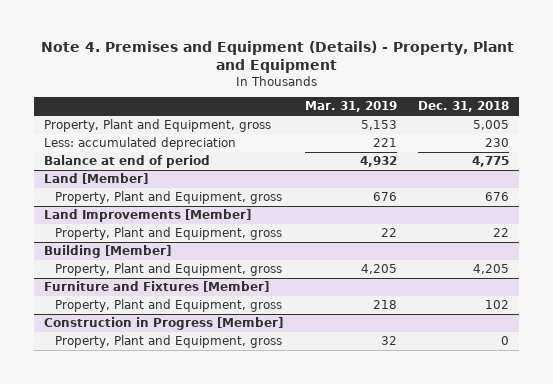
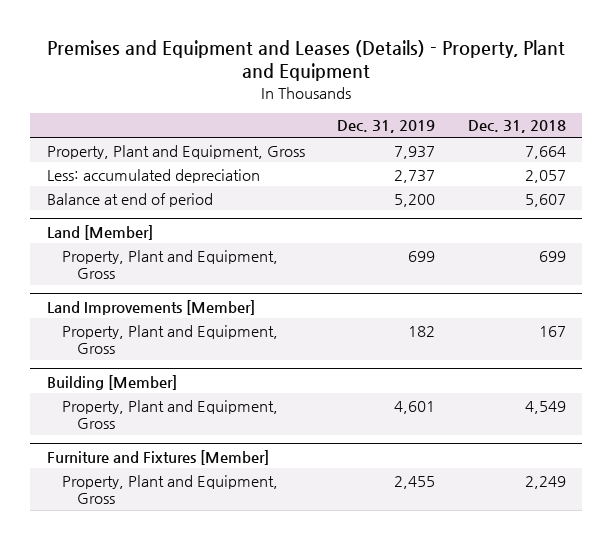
[40,40,514,73] Note 4. Premises and Equipment (Details) - Property, Plant and Equipment -> [47,39,566,82] Premises and Equipment and Leases (Details) - Property, Plant and Equipment
[304,101,397,113] Mar. 31, 2019 -> none
none -> [337,120,436,134] Dec. 31, 2019
[44,119,272,133] Property, Plant and Equipment, gross -> [46,144,305,159] Property, Plant and Equipment, Gross
[472,120,509,131] 5,005 -> [525,145,567,159] 7,664
[484,138,509,148] 230 -> [525,169,567,183] 2,057
[471,156,509,168] 4,775 -> [525,193,567,207] 5,607
[54,191,282,205] Property, Plant and Equipment, gross -> [61,249,278,280] Property, Plant and Equipment, Gross
[484,192,509,202] 676 -> [539,250,567,262] 699
[54,227,282,241] Property, Plant and Equipment, gross -> [61,324,278,355] Property, Plant and Equipment, Gross
[492,228,509,238] 22 -> [539,325,567,337] 167
[54,263,282,277] Property, Plant and Equipment, gross -> [61,399,278,430] Property, Plant and Equipment, Gross
[472,264,509,275] 4,205 -> [525,400,567,414] 4,549
[44,317,284,331] Construction in Progress [Member] -> none
[54,335,282,349] Property, Plant and Equipment, gross -> none
[54,299,282,313] Property, Plant and Equipment, gross -> [61,474,278,505] Property, Plant and Equipment, Gross
[484,300,509,310] 102 -> [525,475,567,489] 2,249

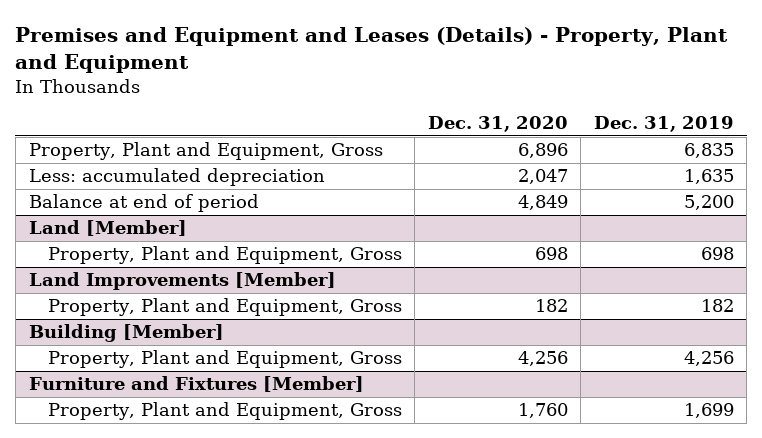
[468,120,567,134] Dec. 31, 2018 -> none
none -> [427,116,568,133] Dec. 31, 2020
[394,145,436,159] 7,937 -> [683,143,734,159] 6,835
[394,169,436,183] 2,737 -> [683,169,734,185] 1,635
[408,250,436,262] 699 -> [700,247,734,261] 698
[394,400,436,414] 4,601 -> [683,351,734,367] 4,256
[394,475,436,489] 2,455 -> [683,403,734,419] 1,699

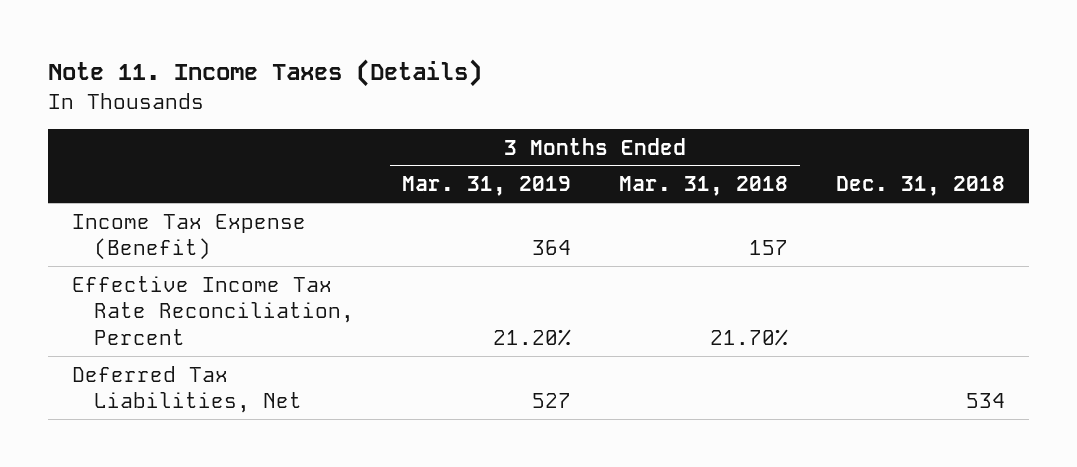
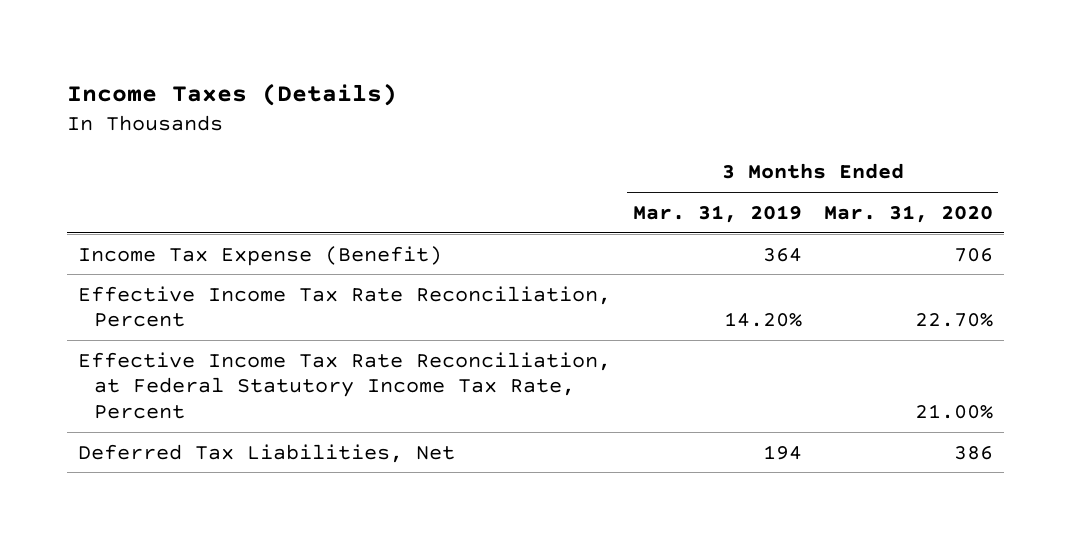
[47,59,482,88] Note 11. Income Taxes (Details) -> [66,82,397,106] Income Taxes (Details)
[618,176,788,197] Mar. 31, 2018 -> none
[836,176,1006,197] Dec. 31, 2018 -> none
none -> [823,204,993,223] Mar. 31, 2020
[492,329,571,347] 21.20% -> [723,312,802,328] 14.20%
none -> [77,351,611,420] Effective Income Tax Rate Reconciliation, at Federal Statutory Income Tax Rate, Percent
[531,393,571,409] 527 -> [762,444,802,460] 194

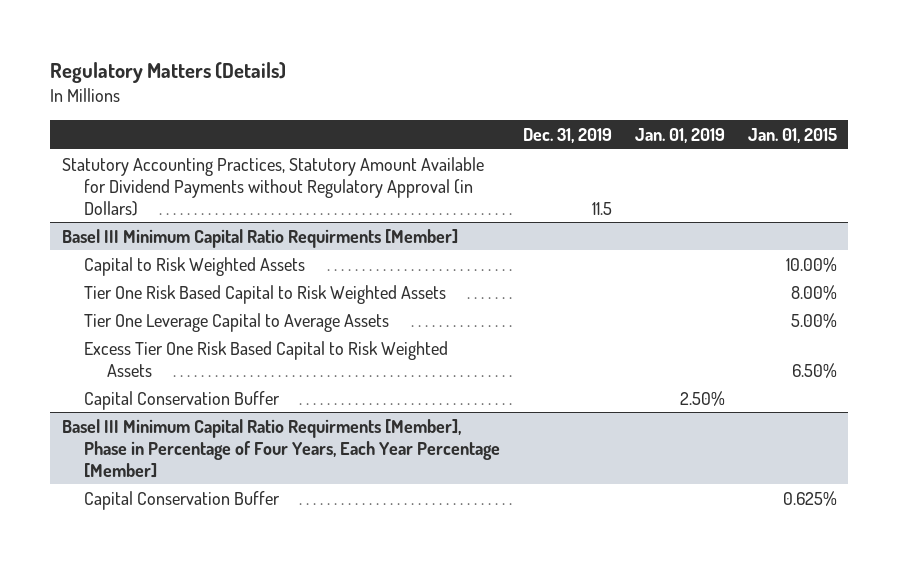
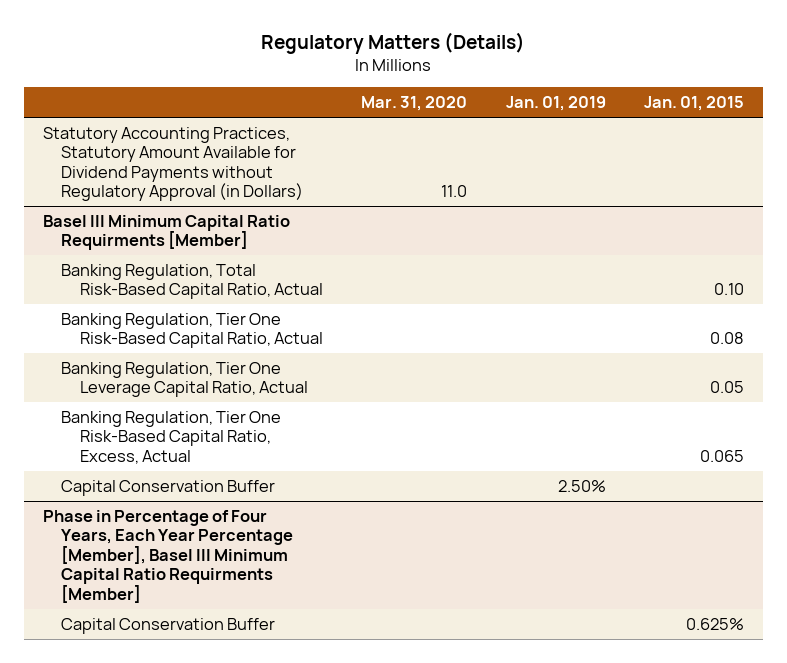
[522,127,612,143] Dec. 31, 2019 -> none
none -> [361,96,468,112] Mar. 31, 2020
[84,256,306,276] Capital to Risk Weighted Assets -> none
none -> [61,263,323,300] Banking Regulation, Total Risk-Based Capital Ratio, Actual
[84,284,447,304] Tier One Risk Based Capital to Risk Weighted Assets -> [61,312,323,349] Banking Regulation, Tier One Risk-Based Capital Ratio, Actual
[790,284,837,300] 8.00% -> [710,332,745,345] 0.08
[84,312,390,332] Tier One Leverage Capital to Average Assets -> [61,361,308,398] Banking Regulation, Tier One Leverage Capital Ratio, Actual
[790,312,837,328] 5.00% -> [710,381,745,394] 0.05
[84,340,449,377] Excess Tier One Risk Based Capital to Risk Weighted Assets -> [61,410,282,464] Banking Regulation, Tier One Risk-Based Capital Ratio, Excess, Actual
[791,362,837,378] 6.50% -> [700,449,745,462] 0.065
[61,418,501,478] Basel III Minimum Capital Ratio Requirments [Member], Phase in Percentage of Four Years, Each Year Percentage [Member] -> [42,509,294,603] Phase in Percentage of Four Years, Each Year Percentage [Member], Basel III Minimum Capital Ratio Requirments [Member]

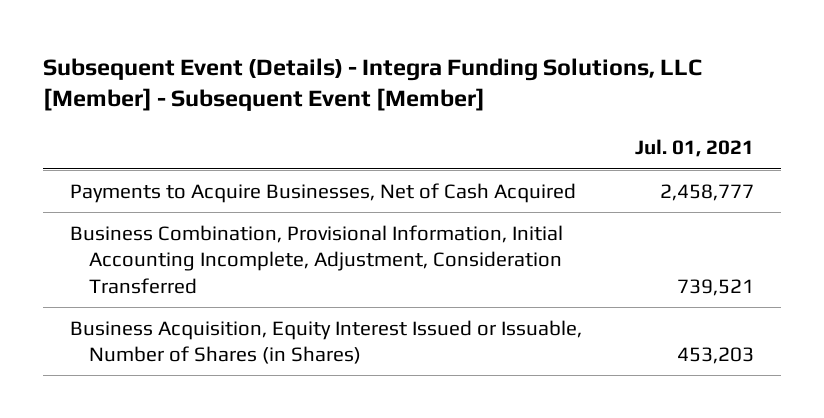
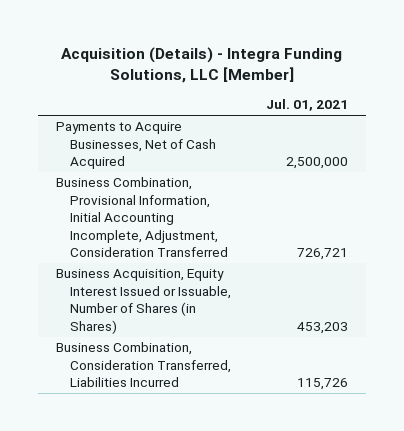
[42,57,702,112] Subsequent Event (Details) - Integra Funding Solutions, LLC [Member] - Subsequent Event [Member] -> [61,47,343,84] Acquisition (Details) - Integra Funding Solutions, LLC [Member]
[660,183,755,201] 2,458,777 -> [286,157,349,170] 2,500,000
[677,278,755,296] 739,521 -> [297,248,349,261] 726,721
none -> [56,342,231,388] Business Combination, Consideration Transferred, Liabilities Incurred

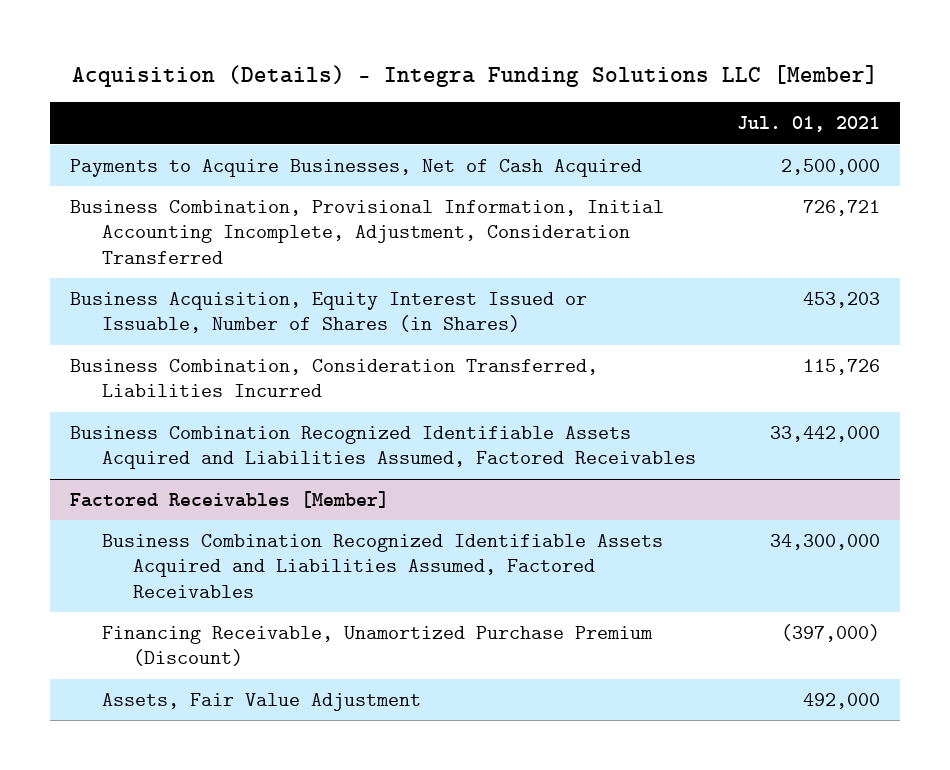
[61,47,343,84] Acquisition (Details) - Integra Funding Solutions, LLC [Member] -> [71,64,878,87] Acquisition (Details) - Integra Funding Solutions LLC [Member]
none -> [70,425,696,470] Business Combination Recognized Identifiable Assets Acquired and Liabilities Assumed, Factored Receivables
none -> [70,490,390,508] Factored Receivables [Member]
none -> [101,533,663,598] Business Combination Recognized Identifiable Assets Acquired and Liabilities Assumed, Factored Receivables
none -> [101,625,653,667] Financing Receivable, Unamortized Purchase Premium (Discount)
none -> [101,692,421,711] Assets, Fair Value Adjustment

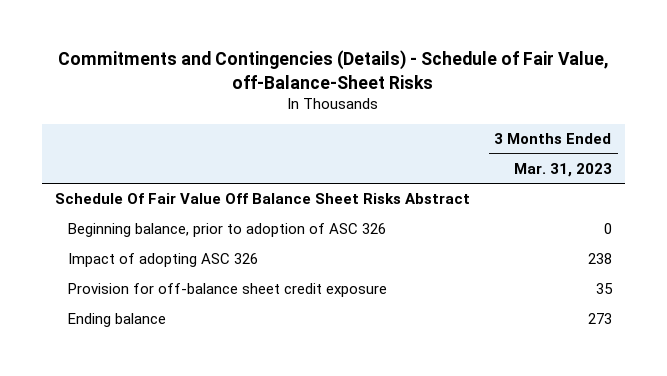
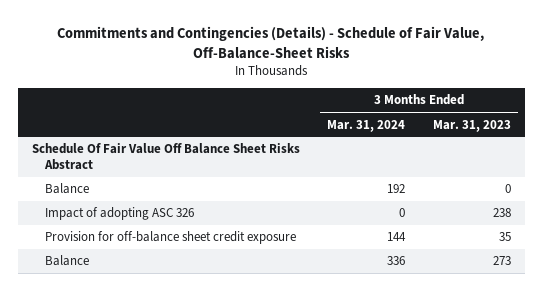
[58,50,609,89] Commitments and Contingencies (Details) - Schedule of Fair Value, off-Balance-Sheet Risks -> [57,25,485,59] Commitments and Contingencies (Details) - Schedule of Fair Value, Off-Balance-Sheet Risks
none -> [327,119,406,132] Mar. 31, 2024
[68,223,387,238] Beginning balance, prior to adoption of ASC 326 -> [44,183,89,195] Balance
[68,313,167,328] Ending balance -> [44,255,89,267] Balance

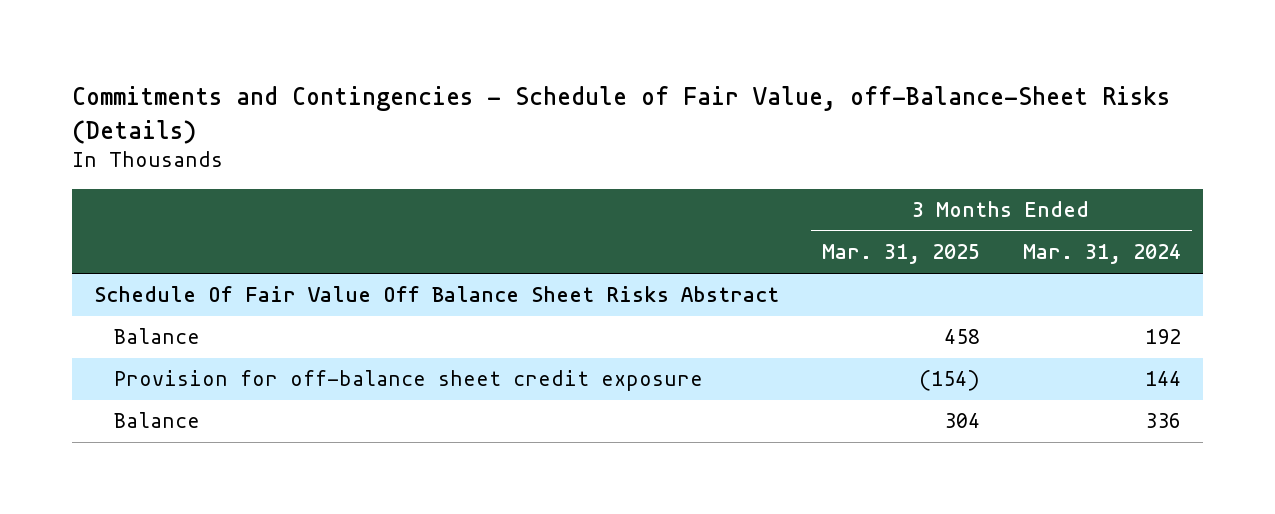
[57,25,485,59] Commitments and Contingencies (Details) - Schedule of Fair Value, Off-Balance-Sheet Risks -> [72,86,1171,144] Commitments and Contingencies - Schedule of Fair Value, off-Balance-Sheet Risks (Details)
[433,119,512,132] Mar. 31, 2023 -> none
none -> [821,244,980,265] Mar. 31, 2025
[44,207,194,221] Impact of adopting ASC 326 -> none

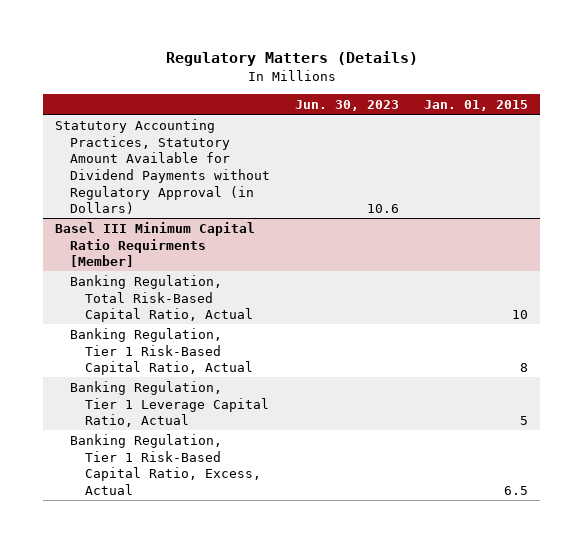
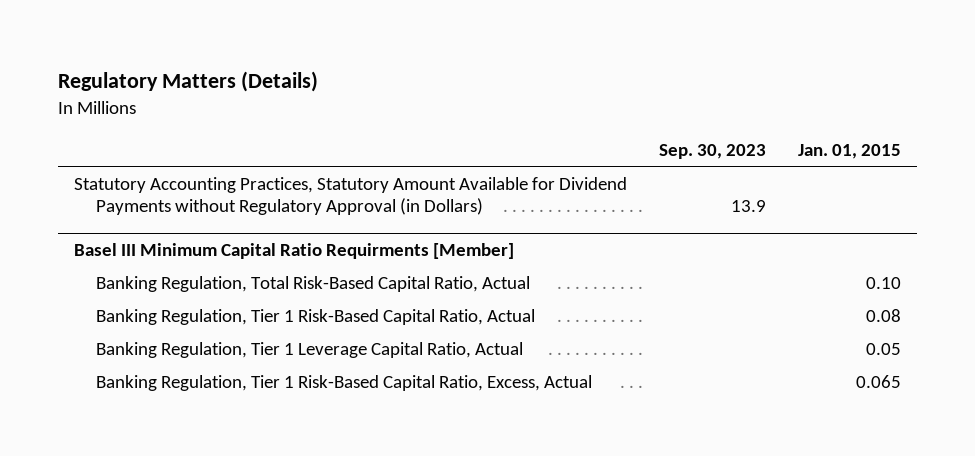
[294,100,399,112] Jun. 30, 2023 -> none
none -> [659,144,767,160] Sep. 30, 2023
[511,310,528,320] 10 -> [865,276,901,289] 0.10
[519,363,528,373] 8 -> [865,308,901,322] 0.08
[519,416,528,426] 5 -> [865,342,901,355] 0.05
[503,485,528,495] 6.5 -> [855,374,901,388] 0.065

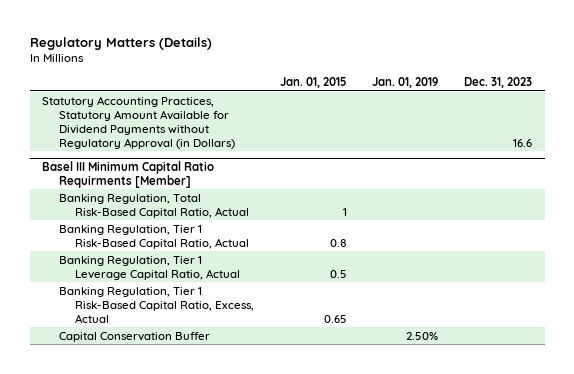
[659,144,767,160] Sep. 30, 2023 -> none
none -> [372,77,439,89] Jan. 01, 2019
none -> [463,77,532,89] Dec. 31, 2023
[865,276,901,289] 0.10 -> [342,207,347,216] 1
[865,308,901,322] 0.08 -> [329,238,347,247] 0.8
[865,342,901,355] 0.05 -> [329,269,347,278] 0.5
[855,374,901,388] 0.065 -> [323,314,347,323] 0.65
none -> [58,331,210,342] Capital Conservation Buffer

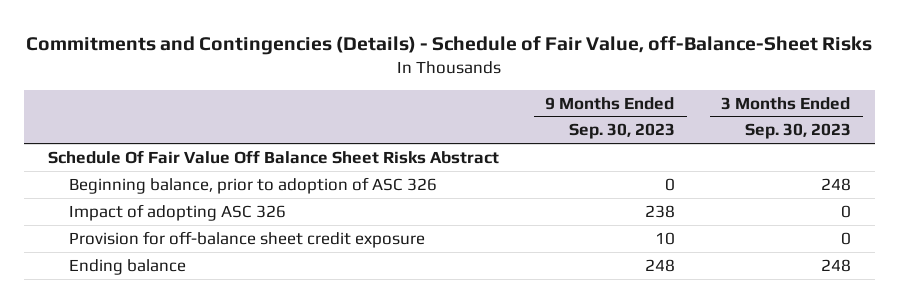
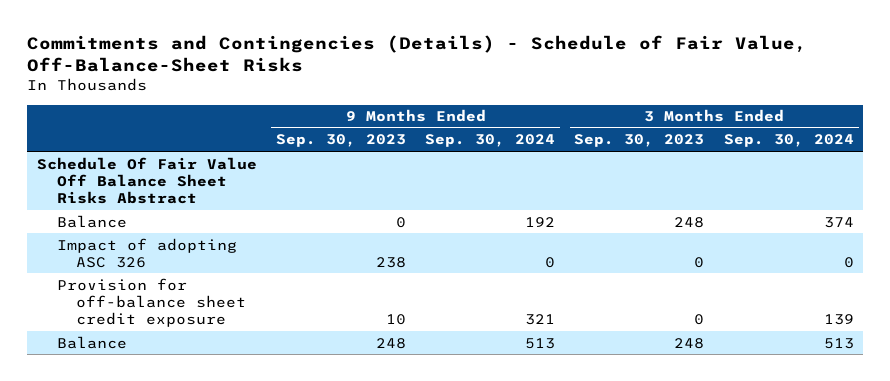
[26,36,873,56] Commitments and Contingencies (Details) - Schedule of Fair Value, off-Balance-Sheet Risks -> [26,35,807,73] Commitments and Contingencies (Details) - Schedule of Fair Value, Off-Balance-Sheet Risks
none -> [425,134,556,148] Sep. 30, 2024
none -> [723,134,854,148] Sep. 30, 2024
[69,176,438,194] Beginning balance, prior to adoption of ASC 326 -> [56,214,127,228] Balance
[69,258,187,275] Ending balance -> [56,335,127,349] Balance

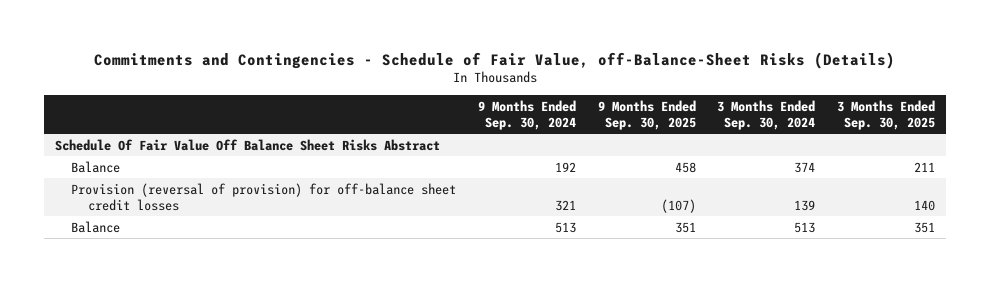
[26,35,807,73] Commitments and Contingencies (Details) - Schedule of Fair Value, Off-Balance-Sheet Risks -> [94,51,896,69] Commitments and Contingencies - Schedule of Fair Value, off-Balance-Sheet Risks (Details)
[275,134,406,148] Sep. 30, 2023 -> none
[574,134,705,148] Sep. 30, 2023 -> none
none -> [597,100,696,131] 9 Months Ended Sep. 30, 2025
none -> [837,100,936,131] 3 Months Ended Sep. 30, 2025
[56,237,237,268] Impact of adopting ASC 326 -> none
[56,277,247,328] Provision for off-balance sheet credit exposure -> [71,182,457,211] Provision (reversal of provision) for off-balance sheet credit losses

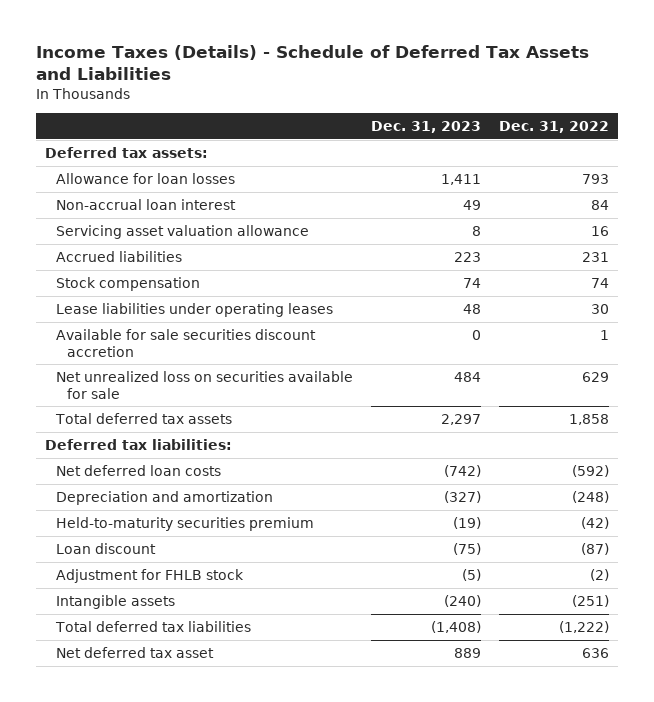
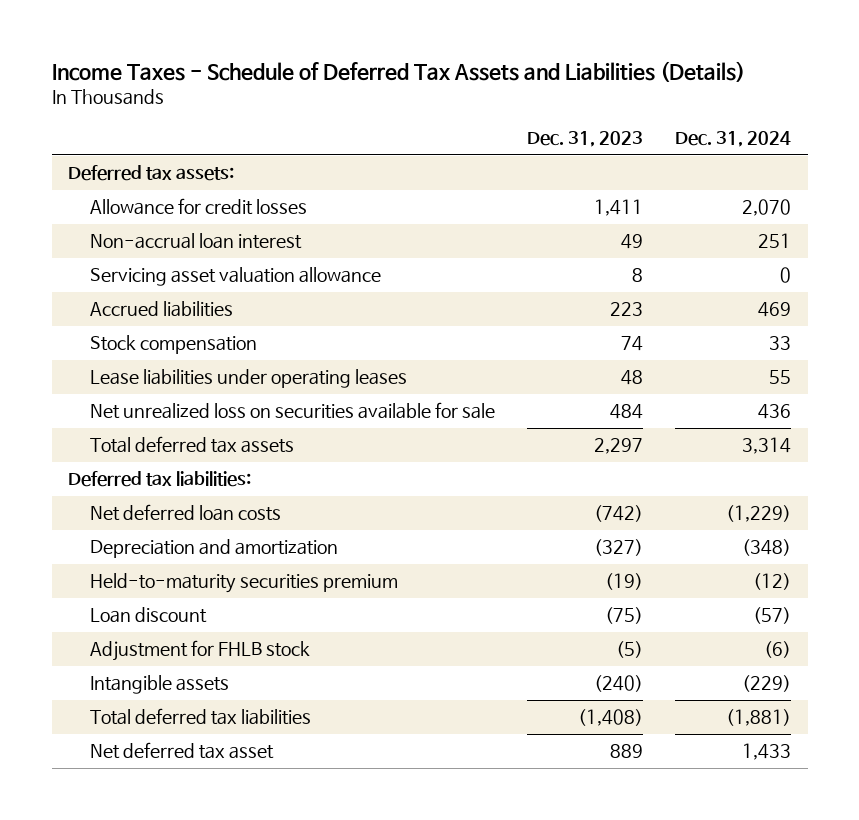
[35,44,589,80] Income Taxes (Details) - Schedule of Deferred Tax Assets and Liabilities -> [51,61,745,83] Income Taxes - Schedule of Deferred Tax Assets and Liabilities (Details)
[499,120,610,133] Dec. 31, 2022 -> none
none -> [675,131,792,148] Dec. 31, 2024
[55,173,235,185] Allowance for loan losses -> [89,198,307,216] Allowance for credit losses
[55,329,316,357] Available for sale securities discount accretion -> none

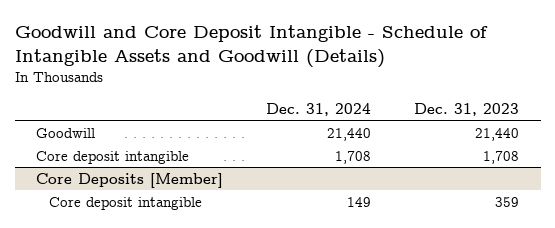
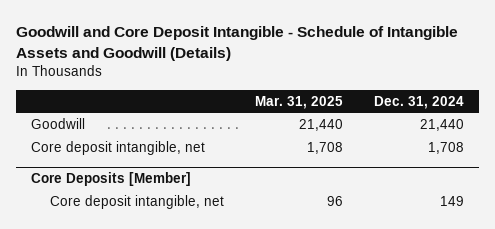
[414,103,520,117] Dec. 31, 2023 -> none
none -> [254,95,343,109] Mar. 31, 2025
[36,150,190,164] Core deposit intangible -> [31,141,206,156] Core deposit intangible, net
[48,196,202,210] Core deposit intangible -> [49,195,224,210] Core deposit intangible, net

